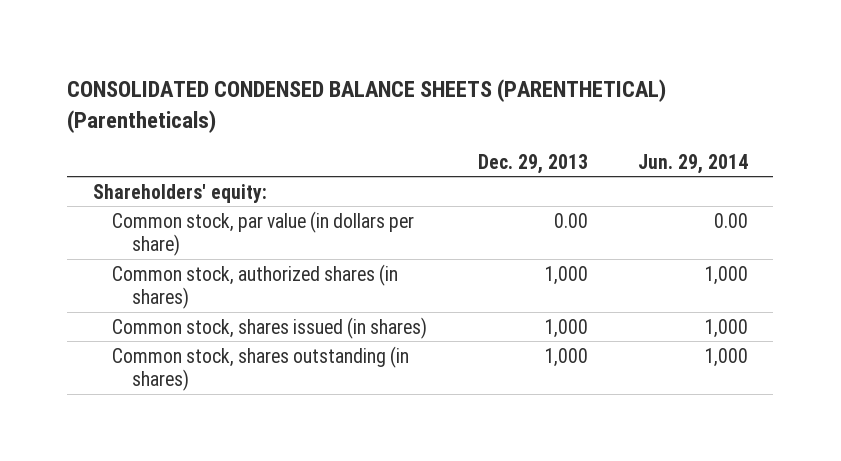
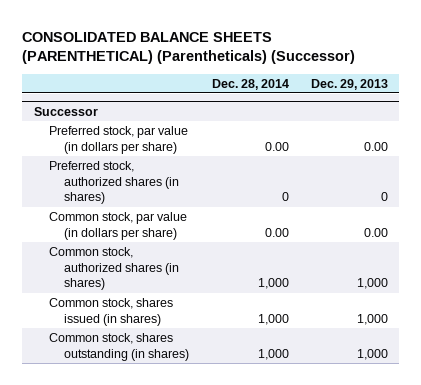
[67,79,667,133] CONSOLIDATED CONDENSED BALANCE SHEETS (PARENTHETICAL) (Parentheticals) -> [22,31,356,65] CONSOLIDATED BALANCE SHEETS (PARENTHETICAL) (Parentheticals) (Successor)
[638,153,749,174] Jun. 29, 2014 -> none
none -> [211,78,289,90] Dec. 28, 2014
[92,183,267,203] Shareholders' equity: -> none
none -> [33,106,98,116] Successor
none -> [49,125,189,154] Preferred stock, par value (in dollars per share)
none -> [49,160,180,205] Preferred stock, authorized shares (in shares)

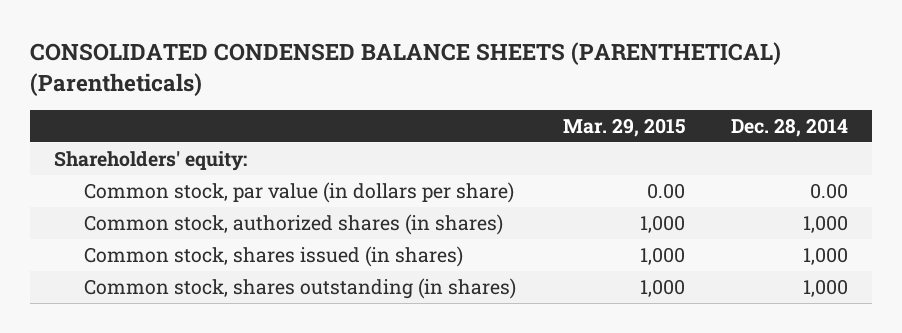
[22,31,356,65] CONSOLIDATED BALANCE SHEETS (PARENTHETICAL) (Parentheticals) (Successor) -> [30,42,782,96] CONSOLIDATED CONDENSED BALANCE SHEETS (PARENTHETICAL) (Parentheticals)
[310,78,388,90] Dec. 29, 2013 -> none
none -> [562,117,685,137] Mar. 29, 2015
[33,106,98,116] Successor -> none
[49,125,189,154] Preferred stock, par value (in dollars per share) -> none
[49,160,180,205] Preferred stock, authorized shares (in shares) -> none
none -> [53,150,247,171] Shareholders' equity:

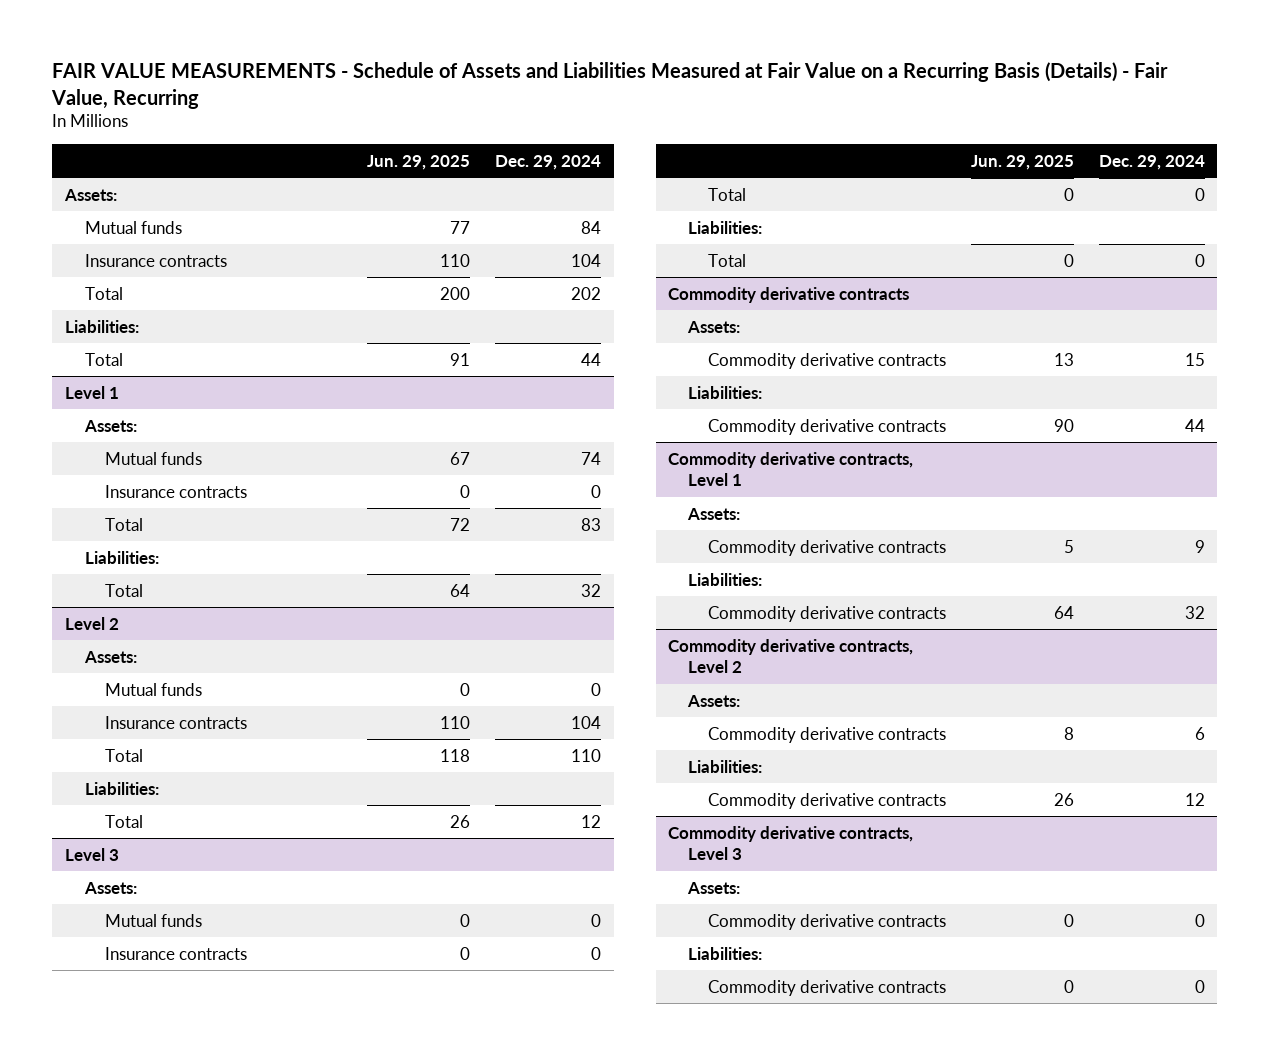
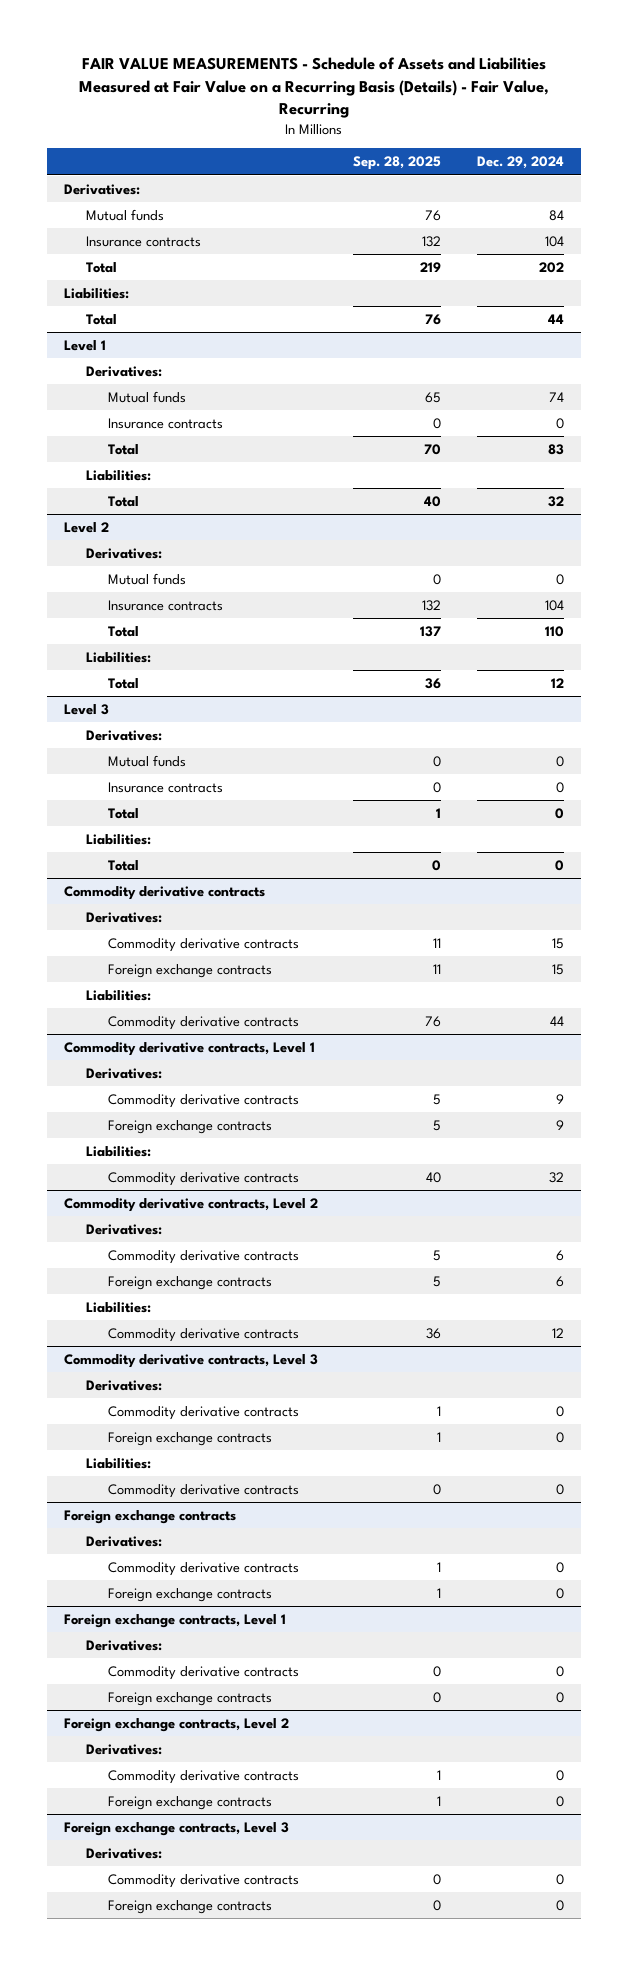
[367,154,471,170] Jun. 29, 2025 -> none
none -> [353,156,442,171] Sep. 28, 2025
[63,188,117,201] Assets: -> none
none -> [64,183,141,195] Derivatives:
[83,419,137,432] Assets: -> none
none -> [85,365,162,377] Derivatives:
[83,650,137,663] Assets: -> none
none -> [85,547,162,559] Derivatives:
[83,881,137,894] Assets: -> none
none -> [85,729,162,741] Derivatives:
[687,320,741,333] Assets: -> none
none -> [85,911,162,923] Derivatives:
none -> [107,963,272,978] Foreign exchange contracts
[687,507,741,520] Assets: -> none
none -> [85,1067,162,1079] Derivatives:
none -> [107,1119,272,1134] Foreign exchange contracts
[687,694,741,707] Assets: -> none
none -> [85,1223,162,1235] Derivatives:
none -> [107,1275,272,1290] Foreign exchange contracts
[687,881,741,894] Assets: -> none
none -> [85,1379,162,1391] Derivatives:
none -> [107,1431,272,1446] Foreign exchange contracts
none -> [64,1509,237,1524] Foreign exchange contracts
none -> [85,1535,162,1547] Derivatives:
none -> [107,1561,299,1576] Commodity derivative contracts
none -> [107,1587,272,1602] Foreign exchange contracts
none -> [64,1613,287,1628] Foreign exchange contracts, Level 1
none -> [85,1639,162,1651] Derivatives:
none -> [107,1665,299,1680] Commodity derivative contracts
none -> [107,1691,272,1706] Foreign exchange contracts
none -> [64,1717,290,1732] Foreign exchange contracts, Level 2
none -> [85,1743,162,1755] Derivatives:
none -> [107,1769,299,1784] Commodity derivative contracts
none -> [107,1795,272,1810] Foreign exchange contracts
none -> [64,1821,290,1836] Foreign exchange contracts, Level 3
none -> [85,1847,162,1859] Derivatives:
none -> [107,1873,299,1888] Commodity derivative contracts
none -> [107,1899,272,1914] Foreign exchange contracts

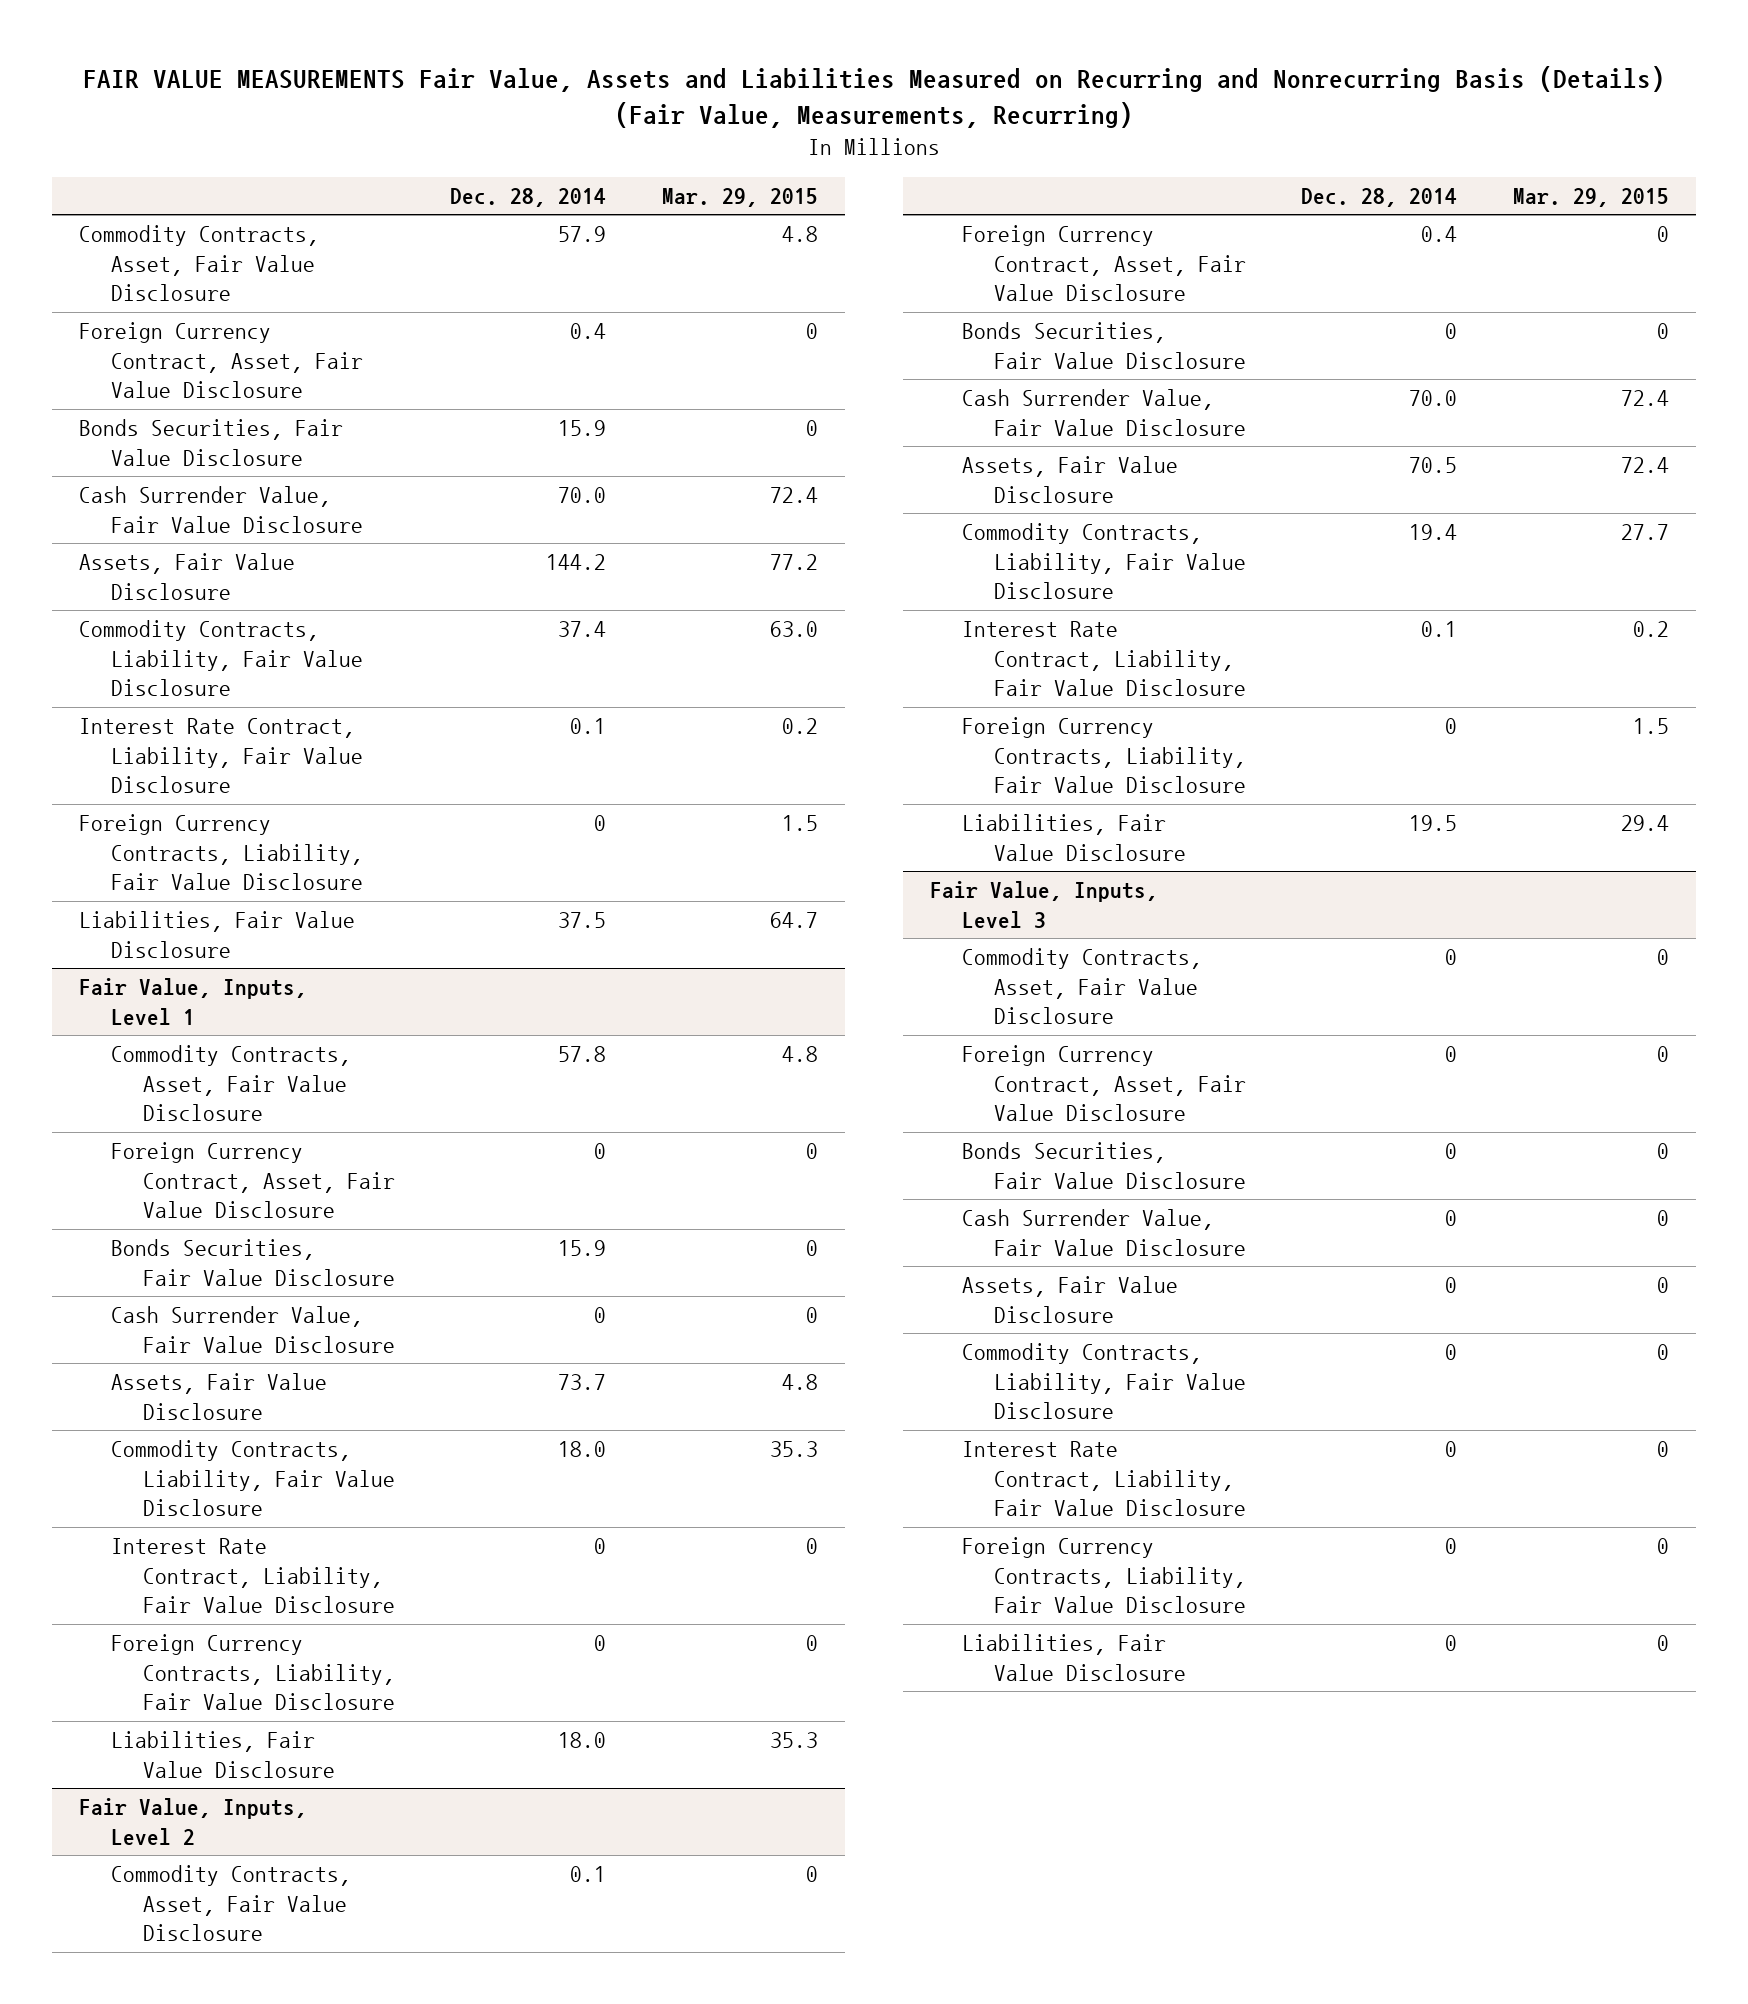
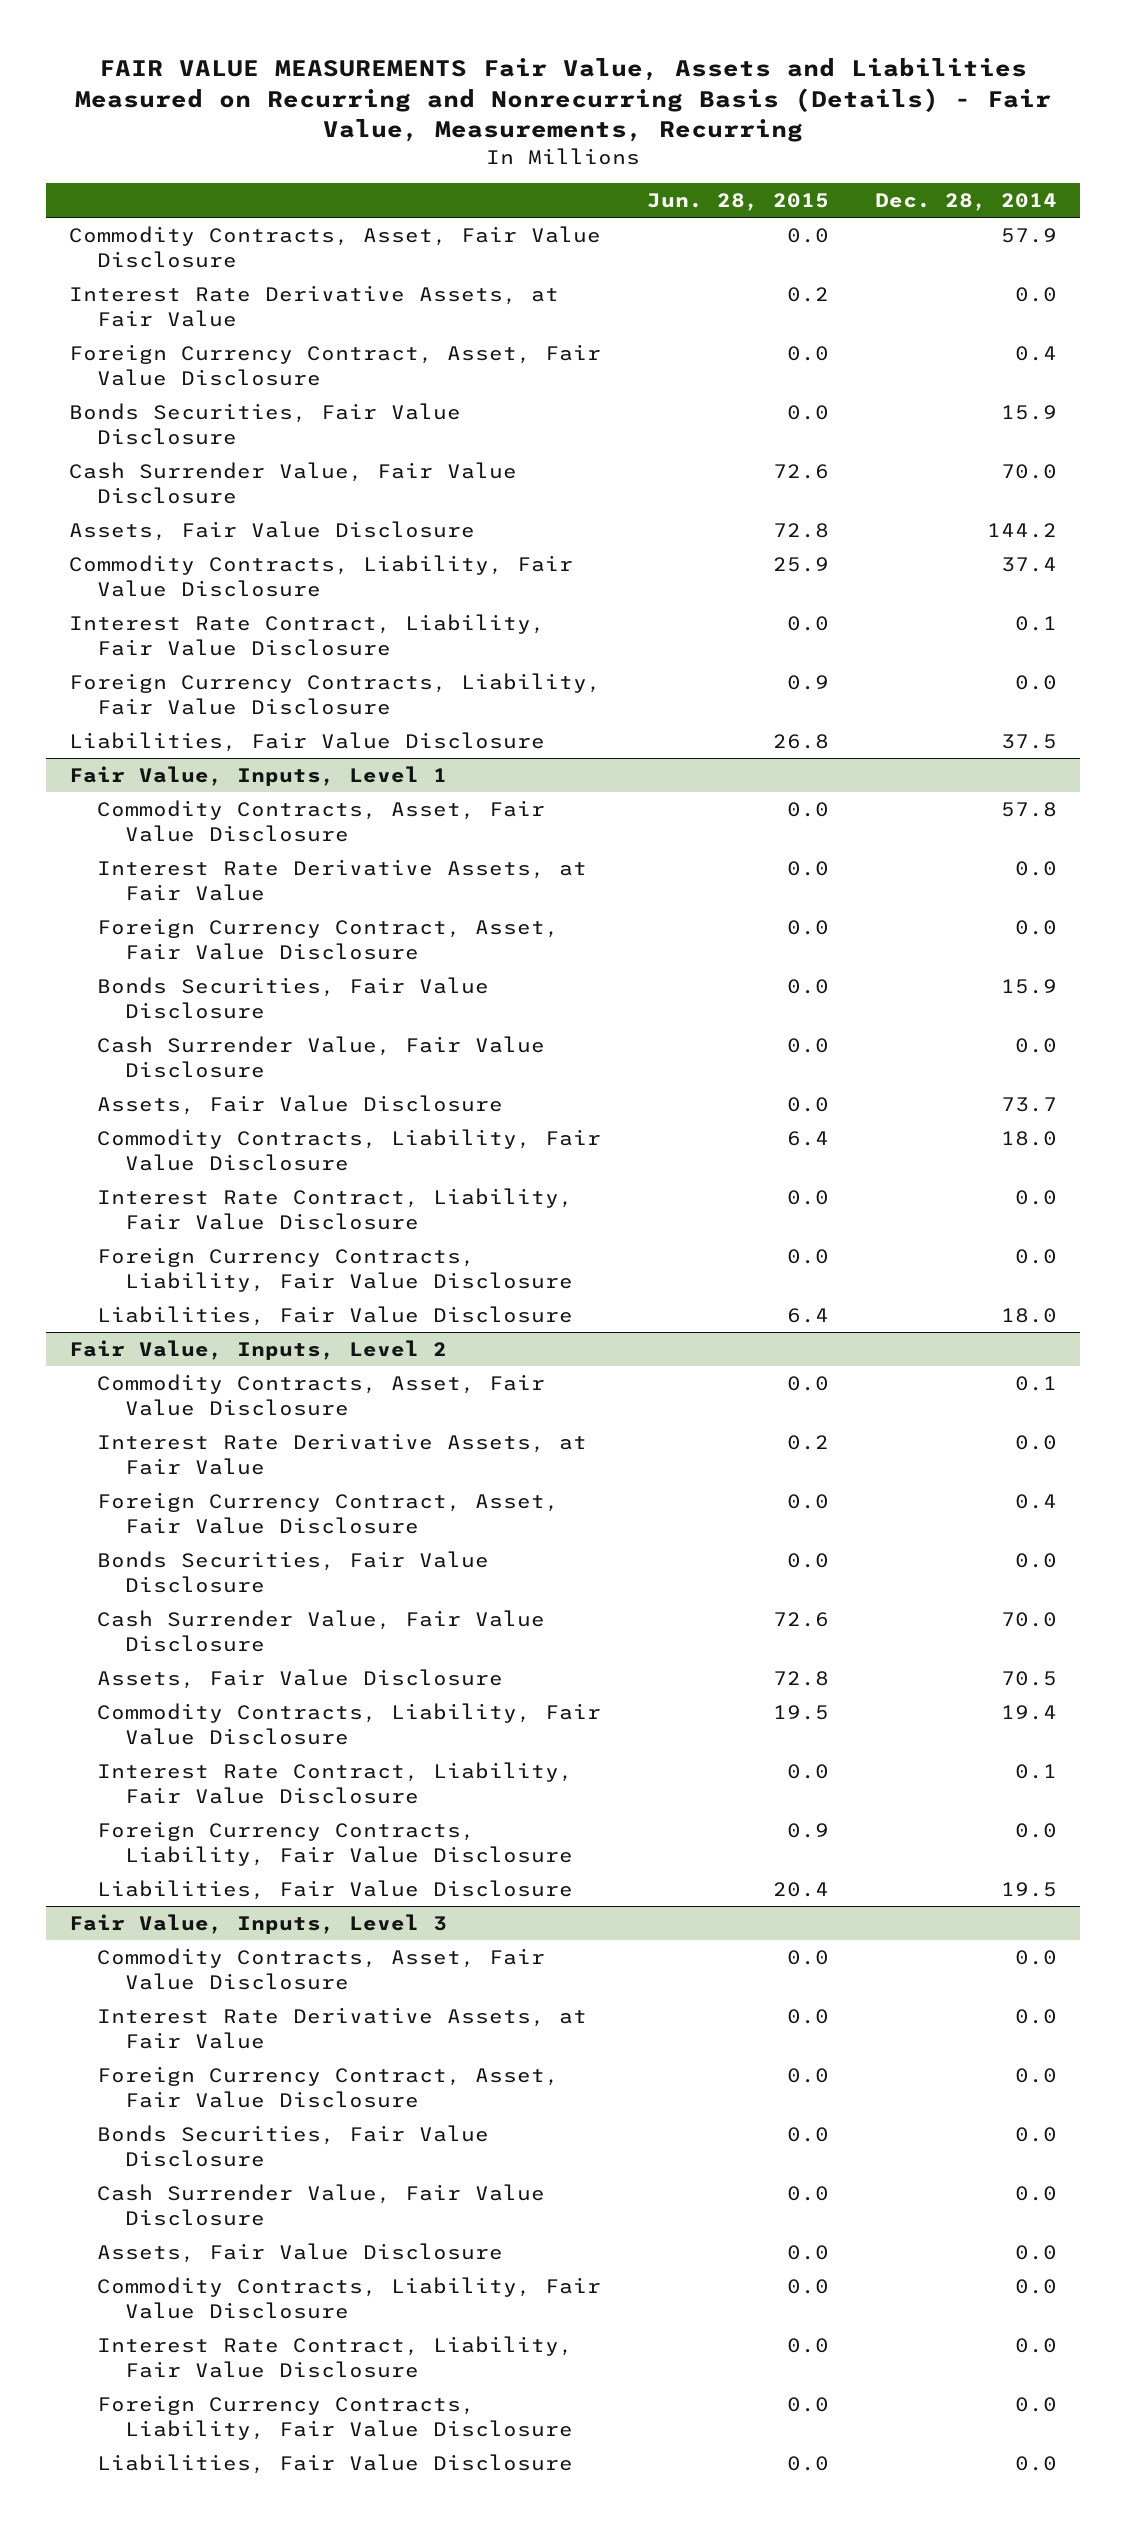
[82,66,1665,128] FAIR VALUE MEASUREMENTS Fair Value, Assets and Liabilities Measured on Recurring and Nonrecurring Basis (Details) (Fair Value, Measurements, Recurring) -> [74,58,1051,143] FAIR VALUE MEASUREMENTS Fair Value, Assets and Liabilities Measured on Recurring and Nonrecurring Basis (Details) - Fair Value, Measurements, Recurring
[661,187,818,207] Mar. 29, 2015 -> none
none -> [646,193,829,212] Jun. 28, 2015
none -> [68,284,559,328] Interest Rate Derivative Assets, at Fair Value
[594,815,607,832] 0 -> [1014,674,1057,690] 0.0
none -> [96,858,587,902] Interest Rate Derivative Assets, at Fair Value
[594,1143,607,1160] 0 -> [1014,919,1057,935] 0.0
[594,1307,607,1324] 0 -> [1014,1037,1057,1053] 0.0
[594,1538,607,1555] 0 -> [1014,1189,1057,1205] 0.0
[594,1635,607,1652] 0 -> [1014,1248,1057,1264] 0.0
none -> [96,1432,587,1476] Interest Rate Derivative Assets, at Fair Value
[1445,323,1458,340] 0 -> [1014,1552,1057,1568] 0.0
[1445,718,1458,735] 0 -> [1014,1822,1057,1838] 0.0
[1445,949,1458,966] 0 -> [1014,1949,1057,1965] 0.0
none -> [96,2006,587,2050] Interest Rate Derivative Assets, at Fair Value
[1445,1046,1458,1063] 0 -> [1014,2067,1057,2083] 0.0
[1445,1143,1458,1160] 0 -> [1014,2126,1057,2142] 0.0
[1445,1210,1458,1227] 0 -> [1014,2185,1057,2201] 0.0
[1445,1277,1458,1294] 0 -> [1014,2244,1057,2260] 0.0
[1445,1344,1458,1361] 0 -> [1014,2278,1057,2294] 0.0
[1445,1441,1458,1458] 0 -> [1014,2337,1057,2353] 0.0
[1445,1538,1458,1555] 0 -> [1014,2396,1057,2412] 0.0
[1445,1635,1458,1652] 0 -> [1014,2455,1057,2471] 0.0

